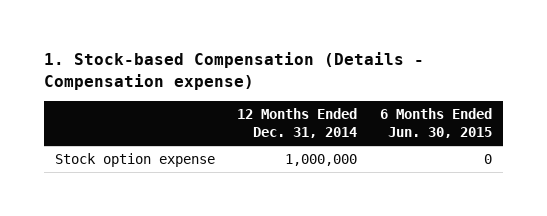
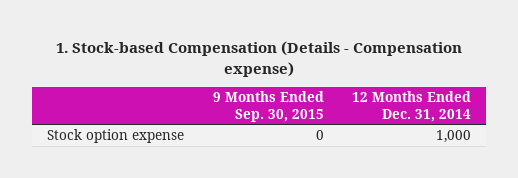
[380,108,493,139] 6 Months Ended Jun. 30, 2015 -> none
none -> [212,91,324,122] 9 Months Ended Sep. 30, 2015
[285,154,358,167] 1,000,000 -> [436,130,472,144] 1,000

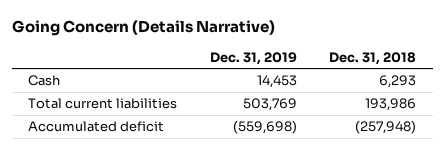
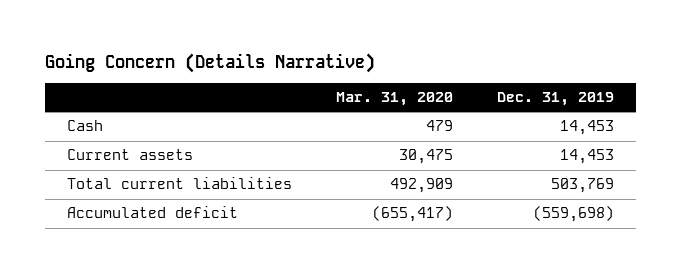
[329,51,417,65] Dec. 31, 2018 -> none
none -> [335,92,453,107] Mar. 31, 2020
none -> [67,149,194,161] Current assets

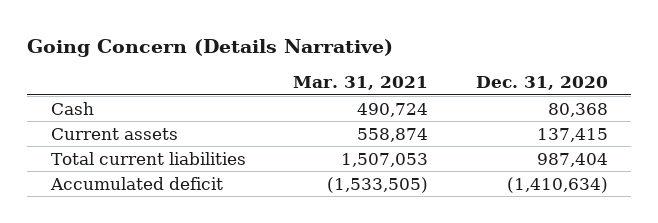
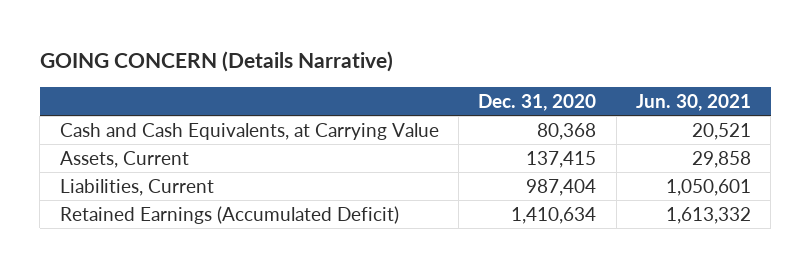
[26,38,393,57] Going Concern (Details Narrative) -> [39,51,393,73] GOING CONCERN (Details Narrative)
[293,76,429,91] Mar. 31, 2021 -> none
none -> [635,93,751,111] Jun. 30, 2021
[50,101,94,115] Cash -> [59,122,439,140] Cash and Cash Equivalents, at Carrying Value
[50,127,178,140] Current assets -> [59,150,189,168] Assets, Current
[50,151,246,165] Total current liabilities -> [59,178,214,196] Liabilities, Current
[49,176,223,190] Accumulated deficit -> [59,205,399,224] Retained Earnings (Accumulated Deficit)
[506,176,608,193] (1,410,634) -> [511,206,597,224] 1,410,634

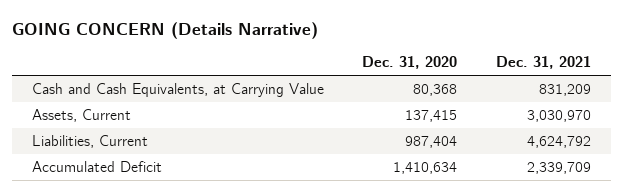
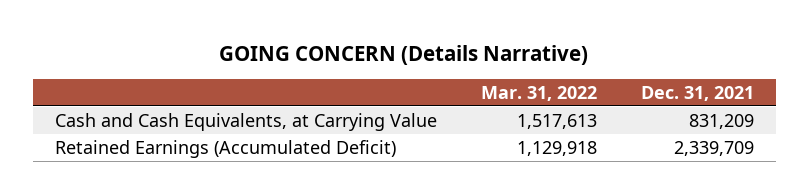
[362,56,458,70] Dec. 31, 2020 -> none
none -> [480,85,597,101] Mar. 31, 2022
[31,109,131,123] Assets, Current -> none
[31,135,148,149] Liabilities, Current -> none
[31,161,162,173] Accumulated Deficit -> [55,139,397,158] Retained Earnings (Accumulated Deficit)

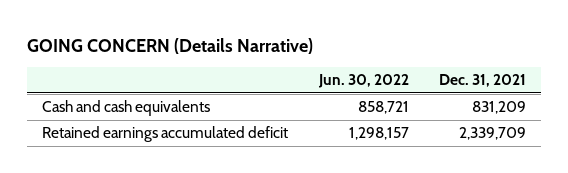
[480,85,597,101] Mar. 31, 2022 -> none
none -> [317,74,409,89] Jun. 30, 2022
[55,112,438,131] Cash and Cash Equivalents, at Carrying Value -> [42,100,211,117] Cash and cash equivalents
[55,139,397,158] Retained Earnings (Accumulated Deficit) -> [42,126,289,143] Retained earnings accumulated deficit

